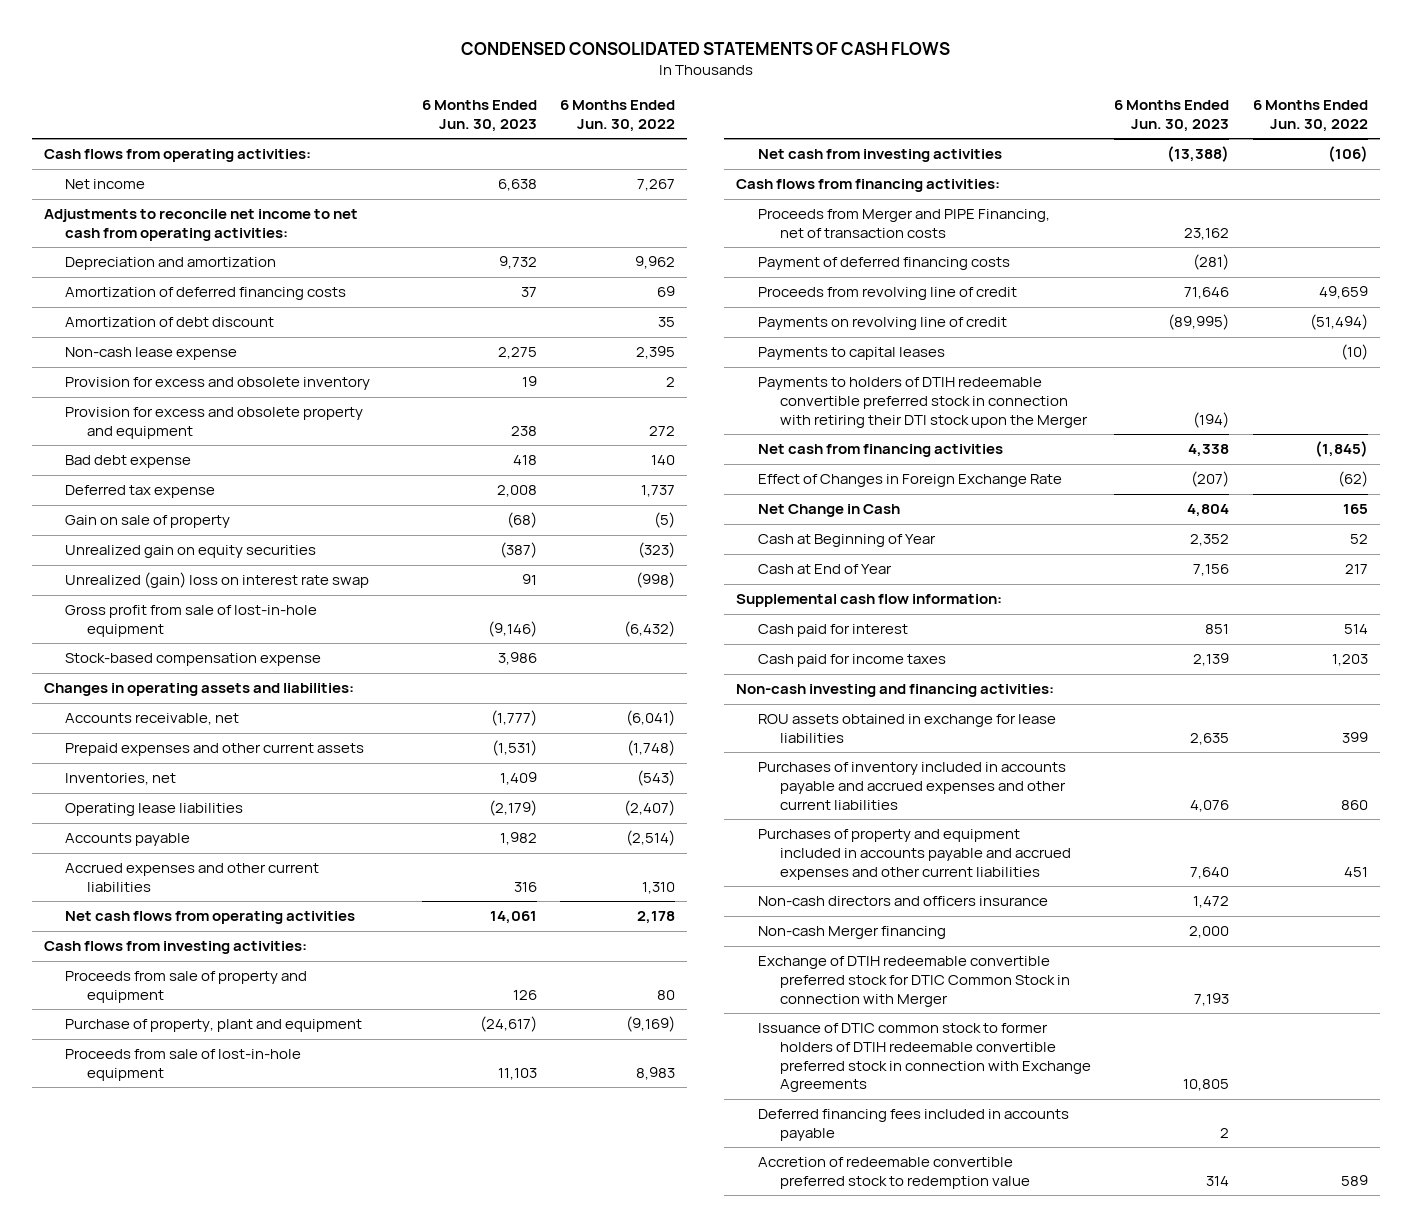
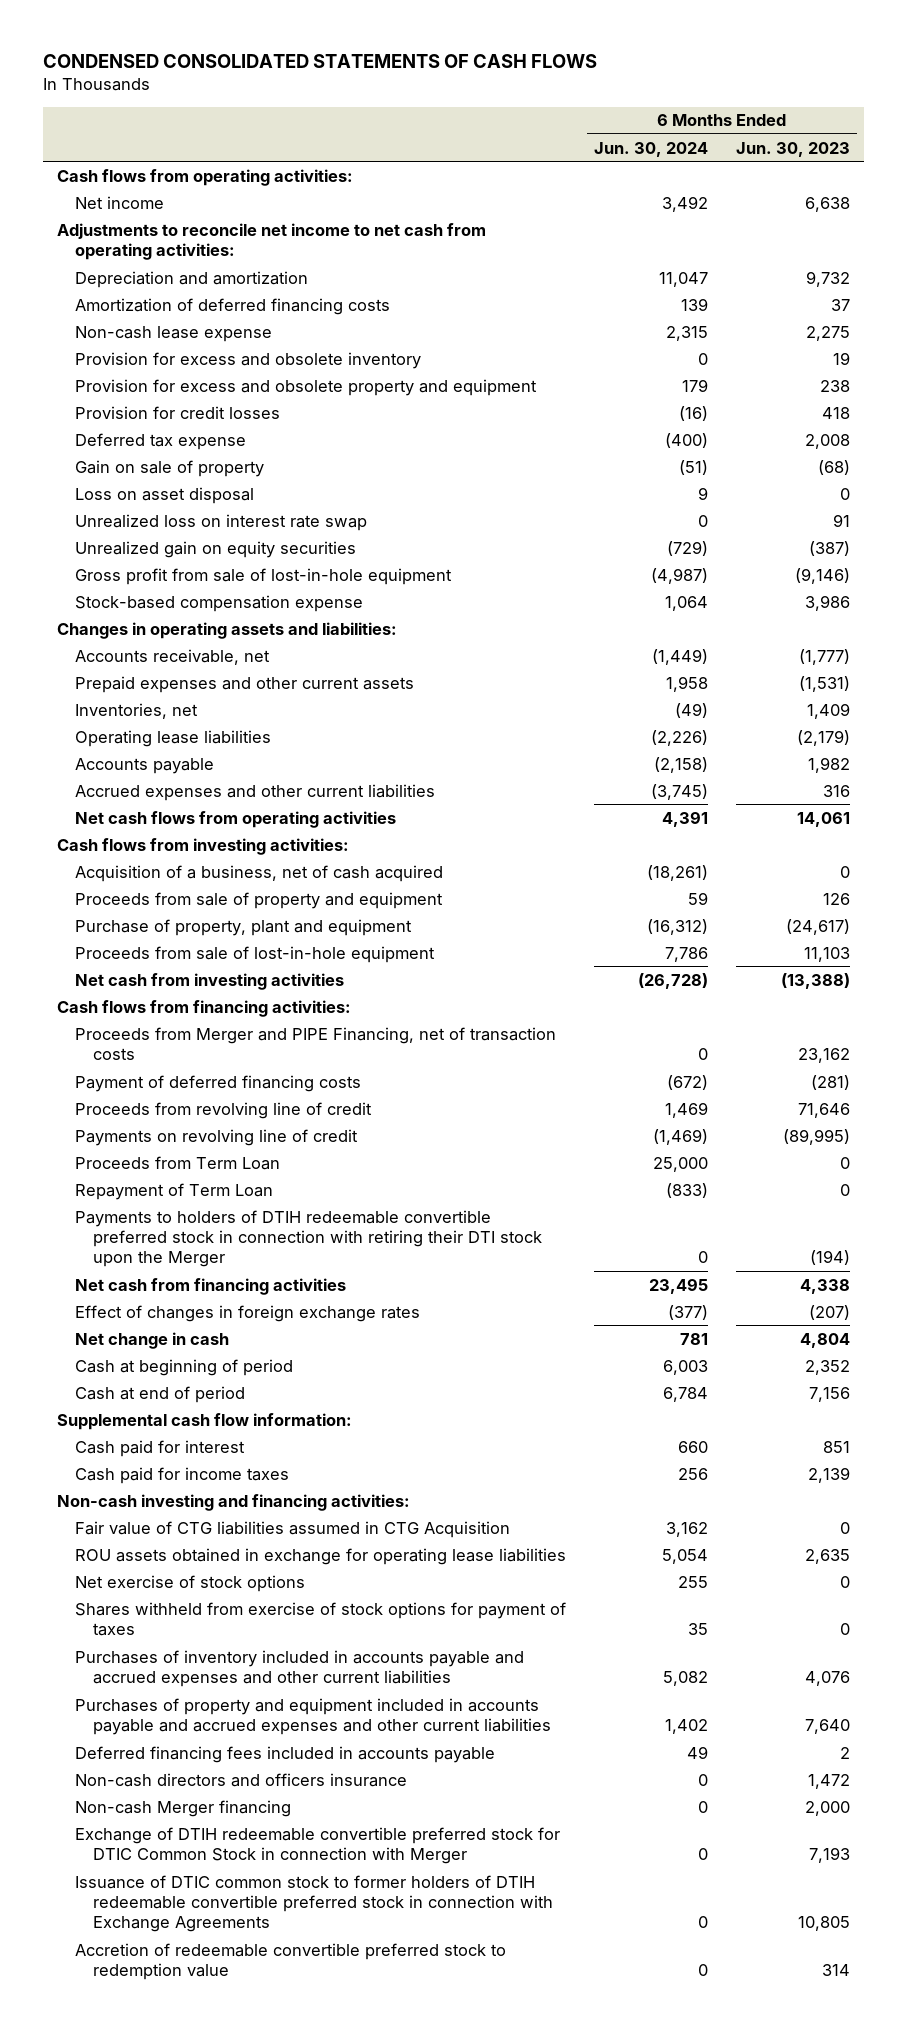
[560,100,676,132] 6 Months Ended Jun. 30, 2022 -> none
none -> [594,141,709,157] Jun. 30, 2024
[65,317,275,328] Amortization of debt discount -> none
[65,455,192,469] Bad debt expense -> [75,405,281,419] Provision for credit losses
none -> [75,486,255,504] Loss on asset disposal
none -> [75,513,368,531] Unrealized loss on interest rate swap
[65,572,370,589] Unrealized (gain) loss on interest rate swap -> none
none -> [75,864,444,882] Acquisition of a business, net of cash acquired
[757,347,945,361] Payments to capital leases -> none
none -> [75,1155,281,1170] Proceeds from Term Loan
none -> [75,1182,274,1200] Repayment of Term Loan
[757,474,1062,488] Effect of Changes in Foreign Exchange Rate -> [75,1304,421,1322] Effect of changes in foreign exchange rates
[757,504,900,518] Net Change in Cash -> [75,1331,230,1349] Net change in cash
[757,534,936,548] Cash at Beginning of Year -> [75,1358,294,1376] Cash at beginning of period
[757,564,892,575] Cash at End of Year -> [75,1385,246,1403] Cash at end of period
none -> [75,1520,511,1538] Fair value of CTG liabilities assumed in CTG Acquisition
[757,714,1056,743] ROU assets obtained in exchange for lease liabilities -> [75,1547,567,1565] ROU assets obtained in exchange for operating lease liabilities
none -> [75,1574,306,1592] Net exercise of stock options
none -> [75,1601,567,1636] Shares withheld from exercise of stock options for payment of taxes
[757,1109,1069,1141] Deferred financing fees included in accounts payable -> [75,1745,496,1763] Deferred financing fees included in accounts payable

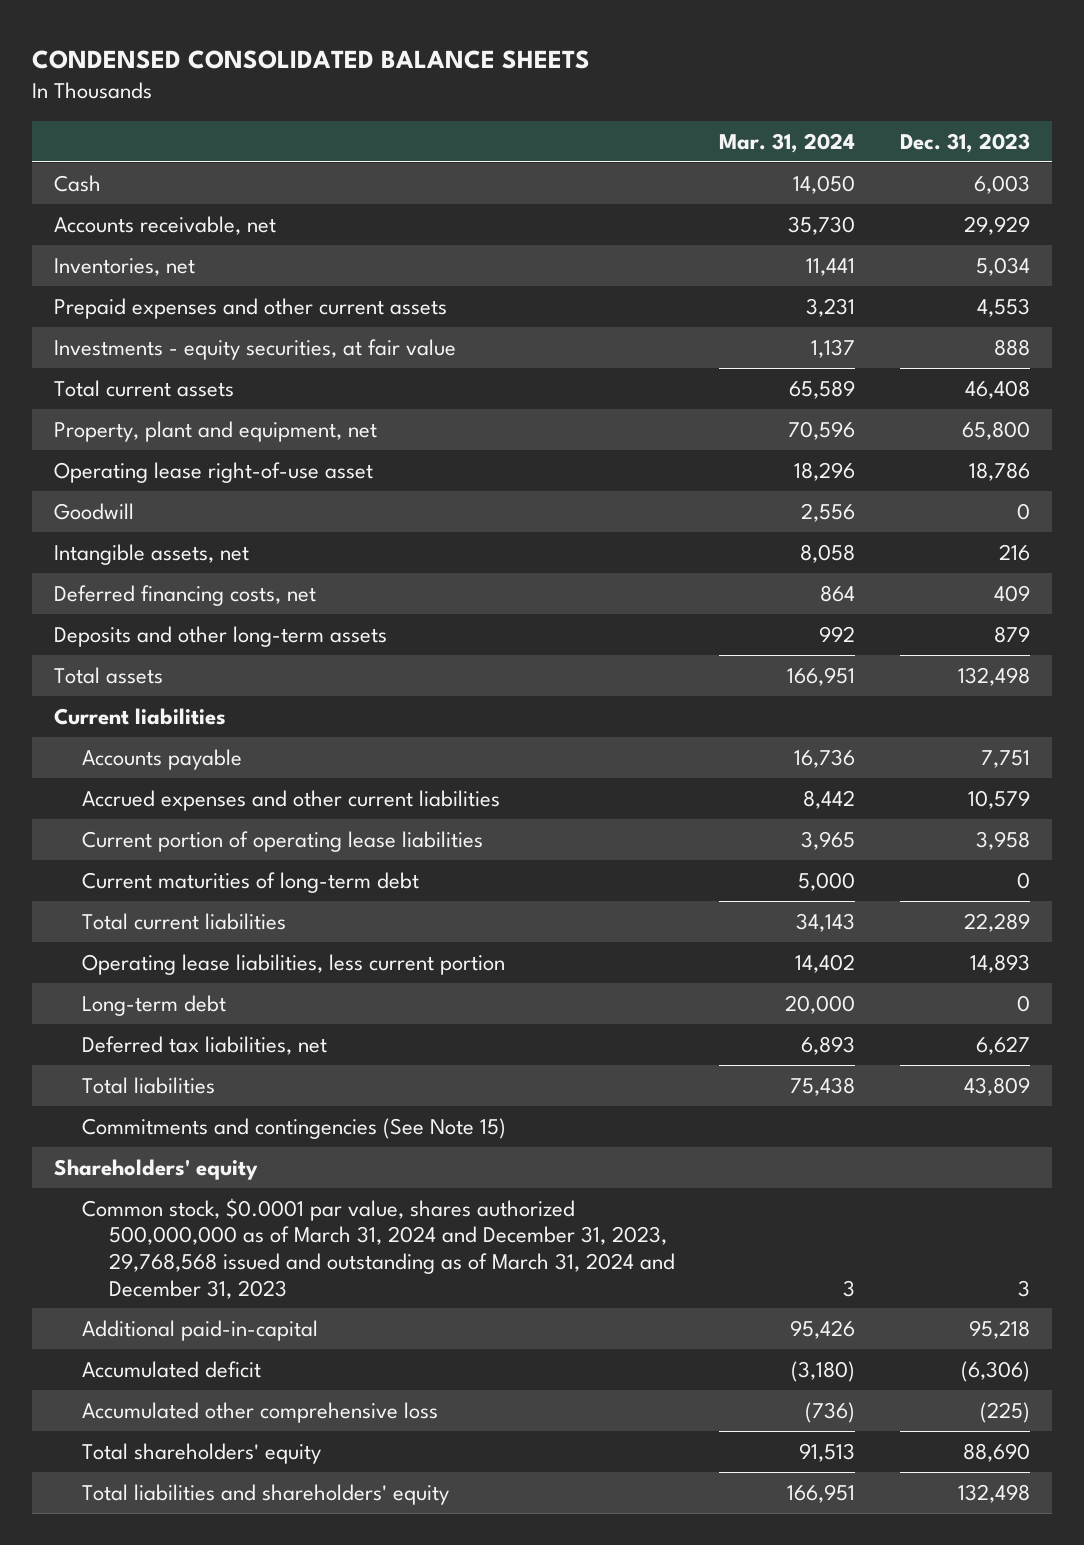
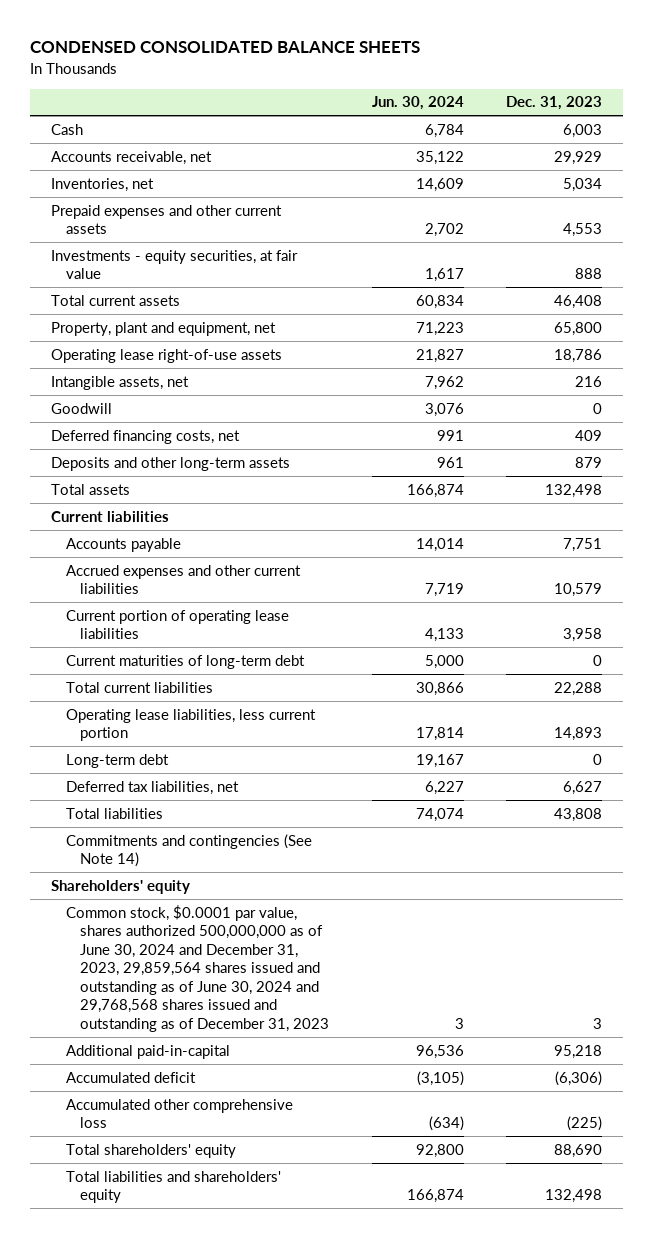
[719,132,856,153] Mar. 31, 2024 -> none
none -> [371,96,464,111] Jun. 30, 2024
[54,461,374,483] Operating lease right-of-use asset -> [51,348,283,363] Operating lease right-of-use assets
[54,502,135,520] Goodwill -> [51,402,113,414] Goodwill
[963,912,1030,932] 22,289 -> [554,681,603,696] 22,288
[963,1076,1030,1096] 43,809 -> [554,807,603,822] 43,808
[81,1117,506,1139] Commitments and contingencies (See Note 15) -> [65,833,312,868] Commitments and contingencies (See Note 14)
[81,1197,676,1299] Common stock, $0.0001 par value, shares authorized 500,000,000 as of March 31, 2024 and December 31, 2023, 29,768,568 issued and outstanding as of March 31, 2024 and December 31, 2023 -> [65,904,330,1032] Common stock, $0.0001 par value, shares authorized 500,000,000 as of June 30, 2024 and December 31, 2023, 29,859,564 shares issued and outstanding as of June 30, 2024 and 29,768,568 shares issued and outstanding as of December 31, 2023

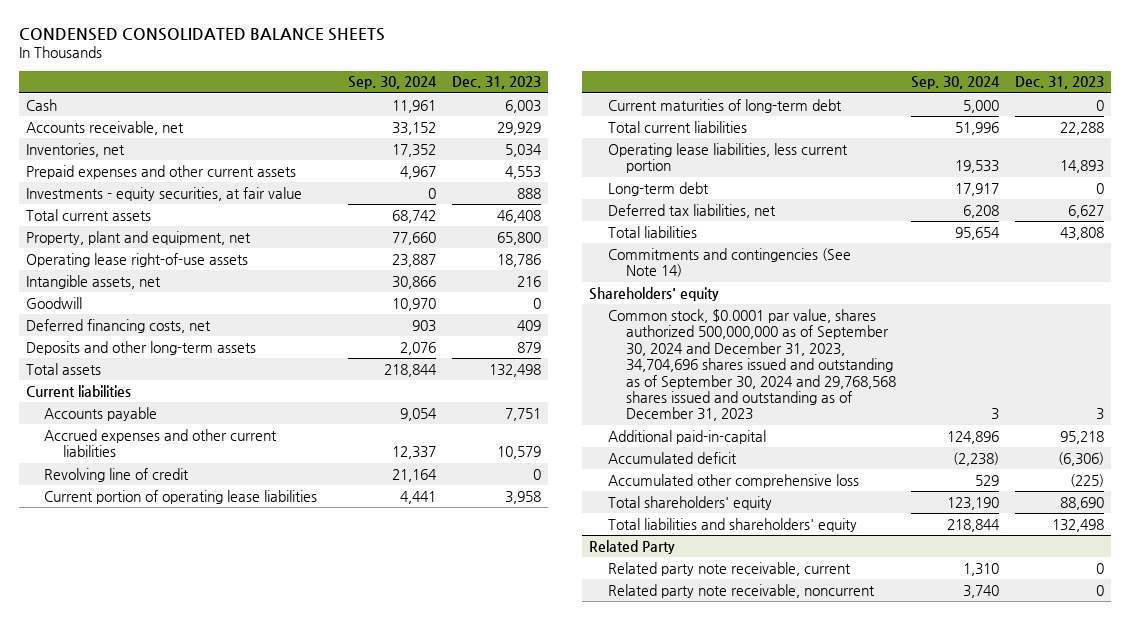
[371,96,464,111] Jun. 30, 2024 -> none
none -> [348,76,438,90] Sep. 30, 2024
none -> [44,467,190,482] Revolving line of credit
[65,904,330,1032] Common stock, $0.0001 par value, shares authorized 500,000,000 as of June 30, 2024 and December 31, 2023, 29,859,564 shares issued and outstanding as of June 30, 2024 and 29,768,568 shares issued and outstanding as of December 31, 2023 -> [607,308,896,422] Common stock, $0.0001 par value, shares authorized 500,000,000 as of September 30, 2024 and December 31, 2023, 34,704,696 shares issued and outstanding as of September 30, 2024 and 29,768,568 shares issued and outstanding as of December 31, 2023
none -> [589,539,676,554] Related Party
none -> [607,561,851,576] Related party note receivable, current
none -> [607,583,875,598] Related party note receivable, noncurrent

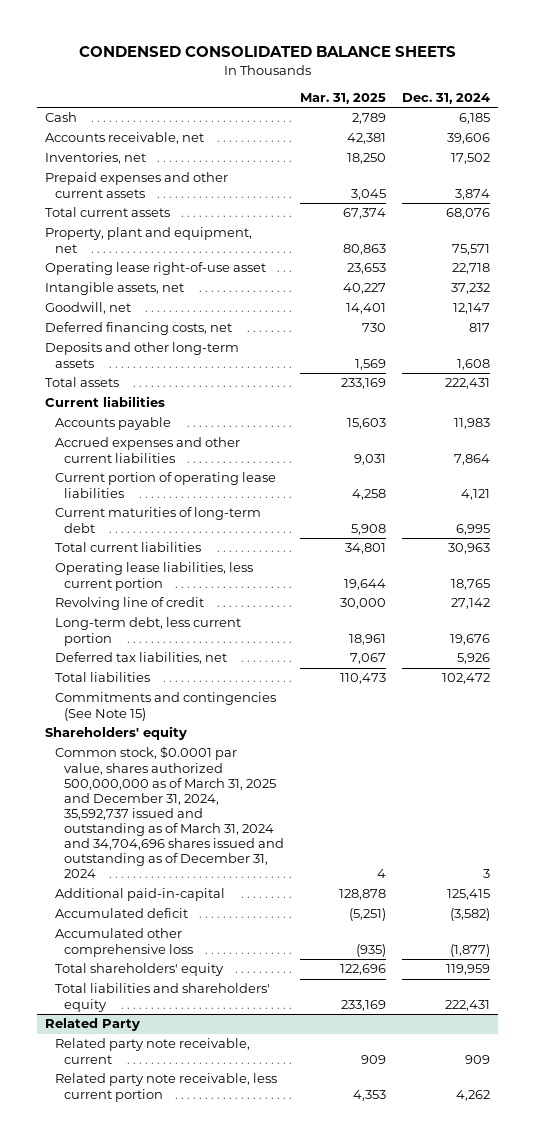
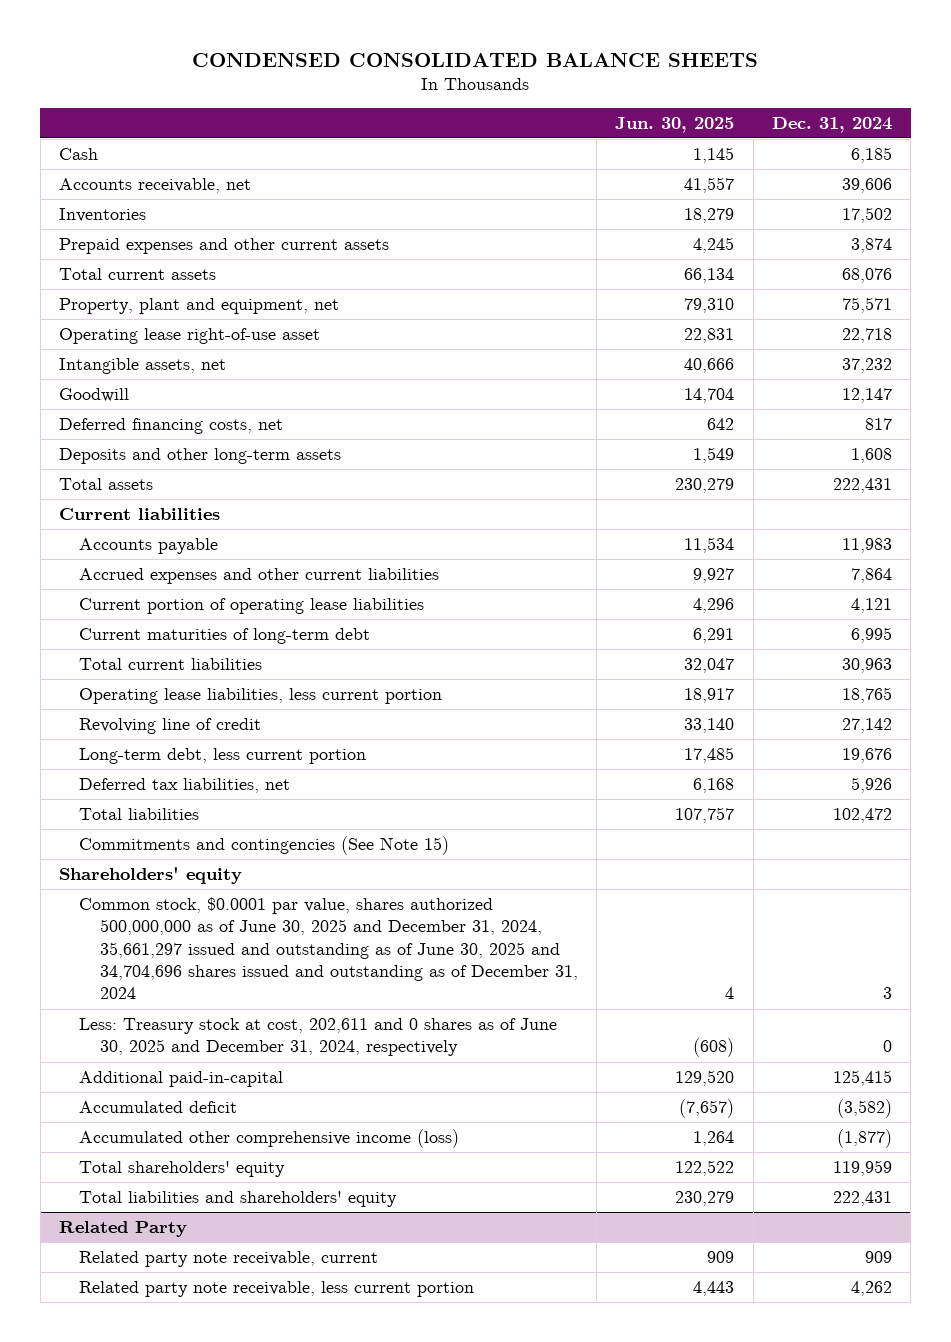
[300,92,387,104] Mar. 31, 2025 -> none
none -> [615,116,735,133] Jun. 30, 2025
[45,152,147,165] Inventories, net -> [58,208,146,223] Inventories
[45,302,132,315] Goodwill, net -> [58,388,129,403] Goodwill
[54,746,285,879] Common stock, $0.0001 par value, shares authorized 500,000,000 as of March 31, 2025 and December 31, 2024, 35,592,737 issued and outstanding as of March 31, 2024 and 34,704,696 shares issued and outstanding as of December 31, 2024 -> [79,897,578,1000] Common stock, $0.0001 par value, shares authorized 500,000,000 as of June 30, 2025 and December 31, 2024, 35,661,297 issued and outstanding as of June 30, 2025 and 34,704,696 shares issued and outstanding as of December 31, 2024
none -> [79,1018,558,1057] Less: Treasury stock at cost, 202,611 and 0 shares as of June 30, 2025 and December 31, 2024, respectively
[54,928,194,957] Accumulated other comprehensive loss -> [79,1129,460,1149] Accumulated other comprehensive income (loss)

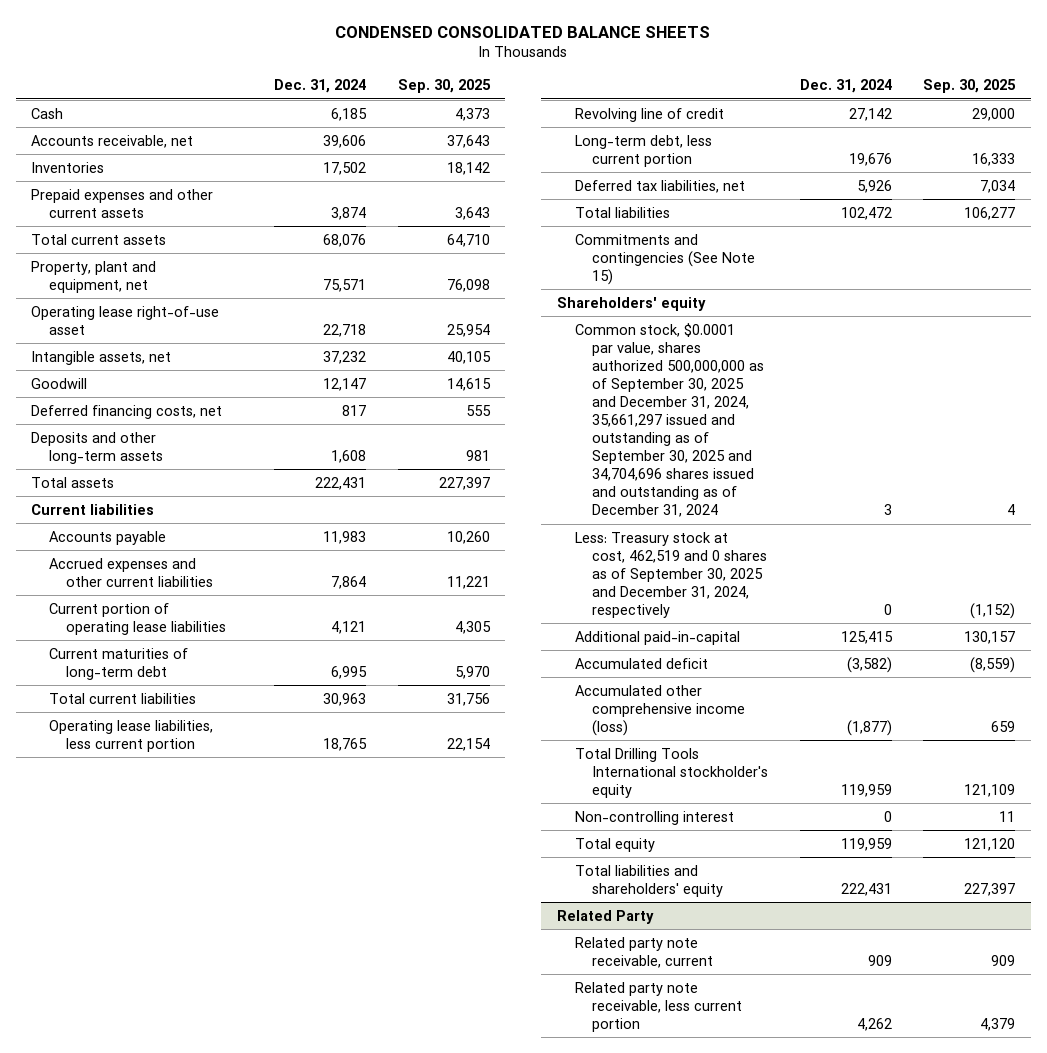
[615,116,735,133] Jun. 30, 2025 -> none
none -> [397,79,491,94] Sep. 30, 2025
[79,897,578,1000] Common stock, $0.0001 par value, shares authorized 500,000,000 as of June 30, 2025 and December 31, 2024, 35,661,297 issued and outstanding as of June 30, 2025 and 34,704,696 shares issued and outstanding as of December 31, 2024 -> [574,322,765,518] Common stock, $0.0001 par value, shares authorized 500,000,000 as of September 30, 2025 and December 31, 2024, 35,661,297 issued and outstanding as of September 30, 2025 and 34,704,696 shares issued and outstanding as of December 31, 2024
[79,1018,558,1057] Less: Treasury stock at cost, 202,611 and 0 shares as of June 30, 2025 and December 31, 2024, respectively -> [574,531,768,618] Less: Treasury stock at cost, 462,519 and 0 shares as of September 30, 2025 and December 31, 2024, respectively
[79,1161,286,1178] Total shareholders' equity -> [574,747,769,798] Total Drilling Tools International stockholder's equity
none -> [574,810,734,825] Non-controlling interest
none -> [574,837,655,852] Total equity

